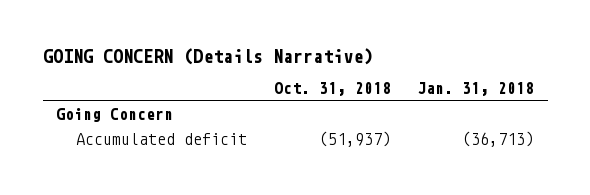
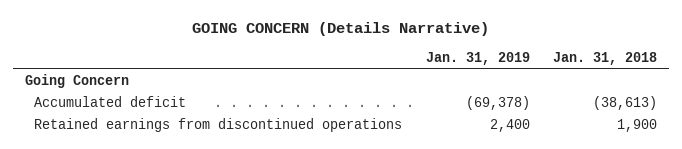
[273,82,391,97] Oct. 31, 2018 -> none
none -> [425,52,530,66] Jan. 31, 2019
[462,131,535,148] (36,713) -> [593,96,658,111] (38,613)
none -> [34,118,403,133] Retained earnings from discontinued operations

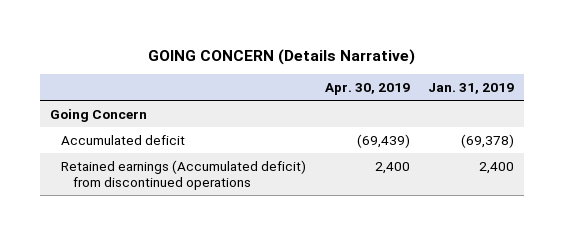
[553,52,658,66] Jan. 31, 2018 -> none
none -> [324,83,410,96] Apr. 30, 2019
[34,118,403,133] Retained earnings from discontinued operations -> [61,159,307,190] Retained earnings (Accumulated deficit) from discontinued operations

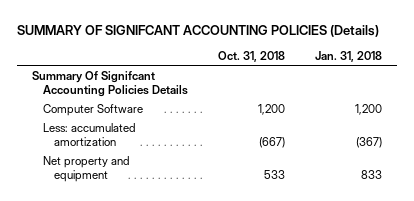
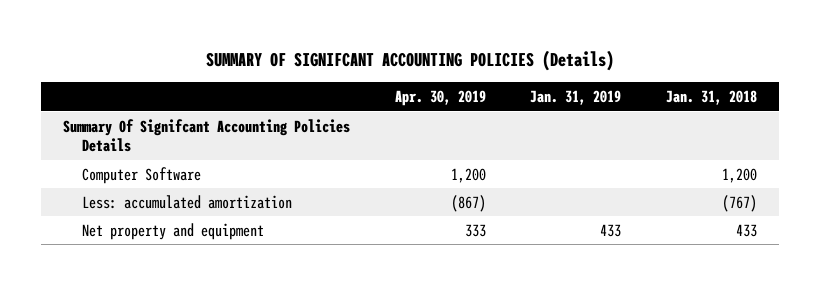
[218,50,286,62] Oct. 31, 2018 -> none
none -> [394,90,486,107] Apr. 30, 2019
none -> [530,90,622,106] Jan. 31, 2019
[356,137,383,149] (367) -> [721,194,757,212] (767)
[361,170,383,180] 833 -> [735,223,757,237] 433

